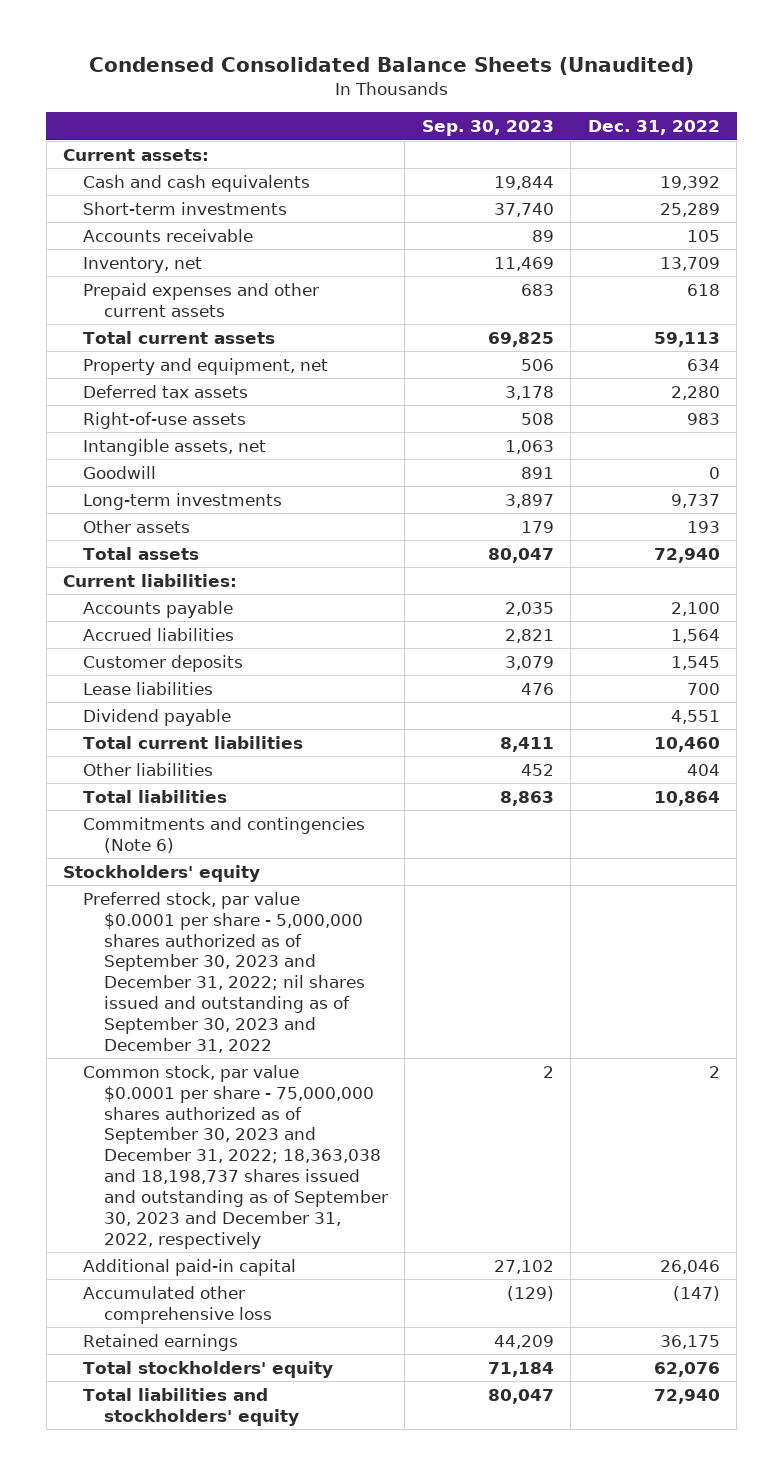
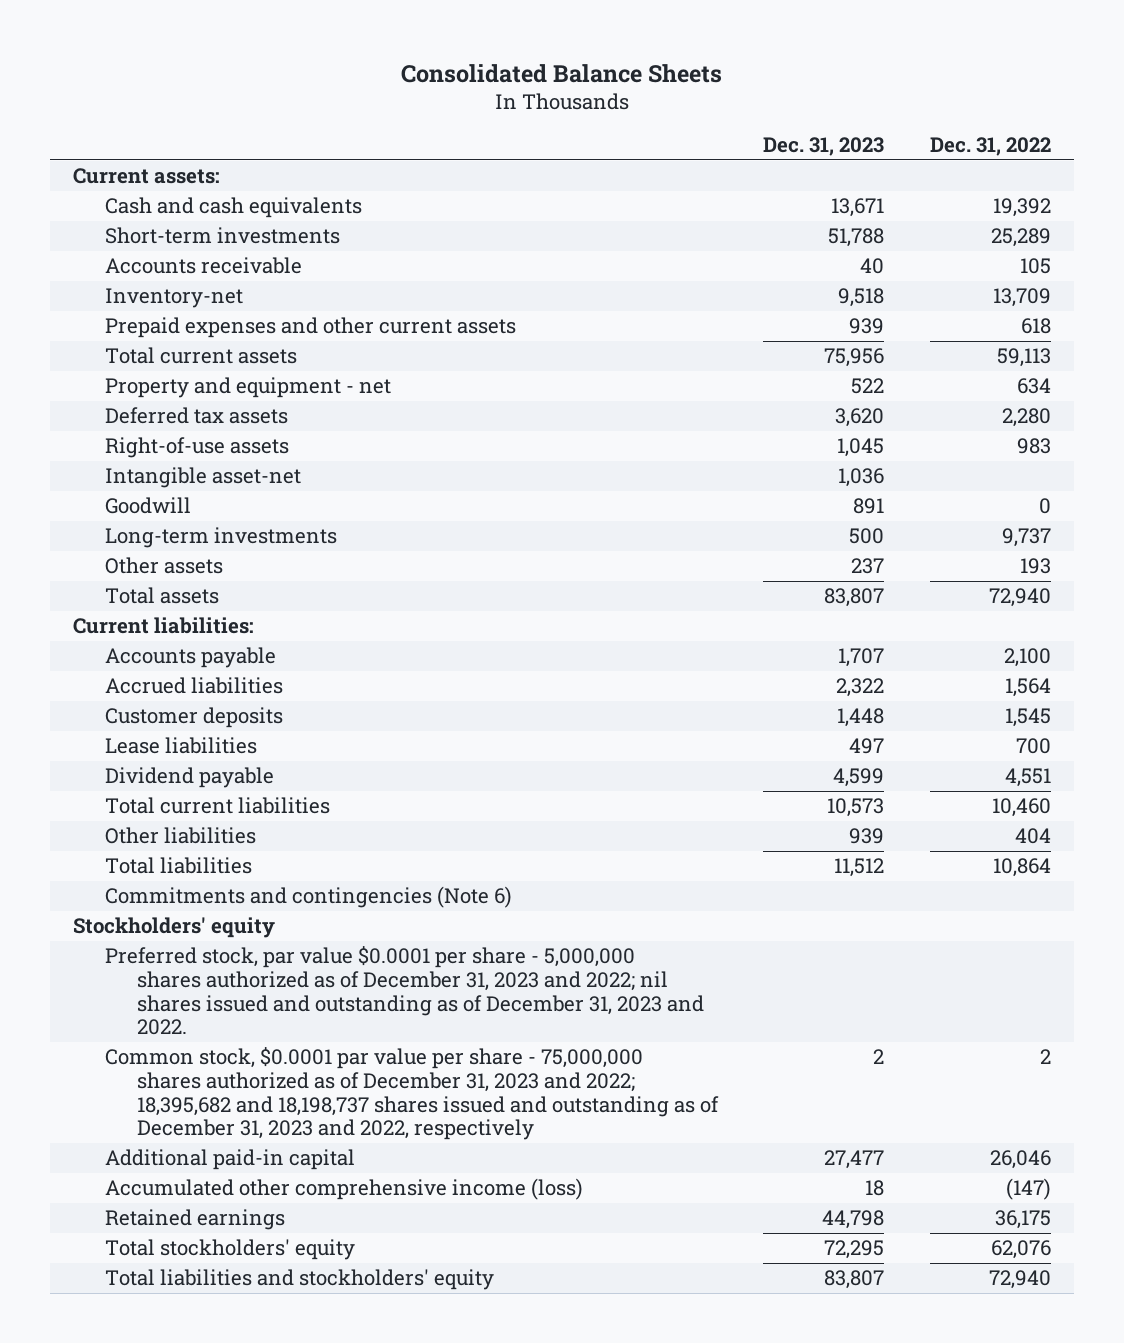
[88,57,694,76] Condensed Consolidated Balance Sheets (Unaudited) -> [400,63,722,83] Consolidated Balance Sheets
[421,120,554,137] Sep. 30, 2023 -> none
none -> [763,136,885,156] Dec. 31, 2023
[83,256,203,273] Inventory, net -> [104,288,243,309] Inventory-net
[83,357,329,375] Property and equipment, net -> [104,377,391,399] Property and equipment - net
[83,438,267,456] Intangible assets, net -> [104,467,301,489] Intangible asset-net
[83,891,365,1053] Preferred stock, par value $0.0001 per share - 5,000,000 shares authorized as of September 30, 2023 and December 31, 2022; nil shares issued and outstanding as of September 30, 2023 and December 31, 2022 -> [104,946,704,1036] Preferred stock, par value $0.0001 per share - 5,000,000 shares authorized as of December 31, 2023 and 2022; nil shares issued and outstanding as of December 31, 2023 and 2022.
[83,1064,388,1249] Common stock, par value $0.0001 per share - 75,000,000 shares authorized as of September 30, 2023 and December 31, 2022; 18,363,038 and 18,198,737 shares issued and outstanding as of September 30, 2023 and December 31, 2022, respectively -> [104,1047,719,1141] Common stock, $0.0001 par value per share - 75,000,000 shares authorized as of December 31, 2023 and 2022; 18,395,682 and 18,198,737 shares issued and outstanding as of December 31, 2023 and 2022, respectively
[83,1285,272,1324] Accumulated other comprehensive loss -> [104,1178,583,1201] Accumulated other comprehensive income (loss)

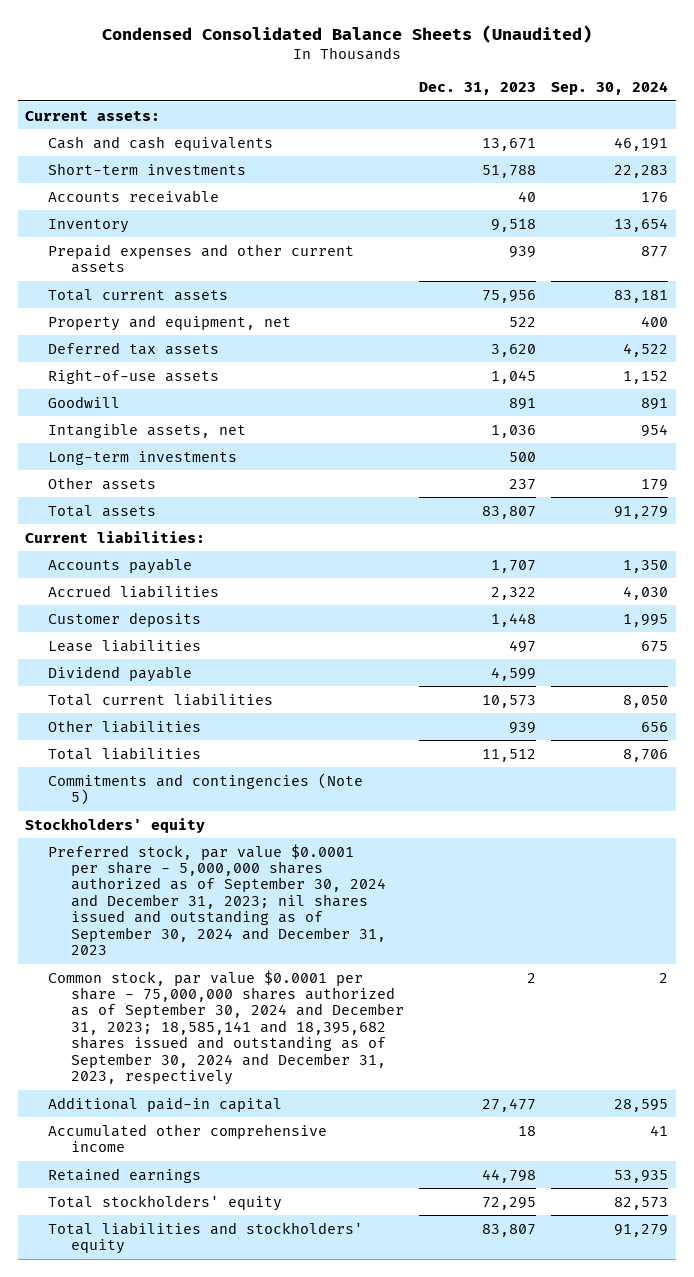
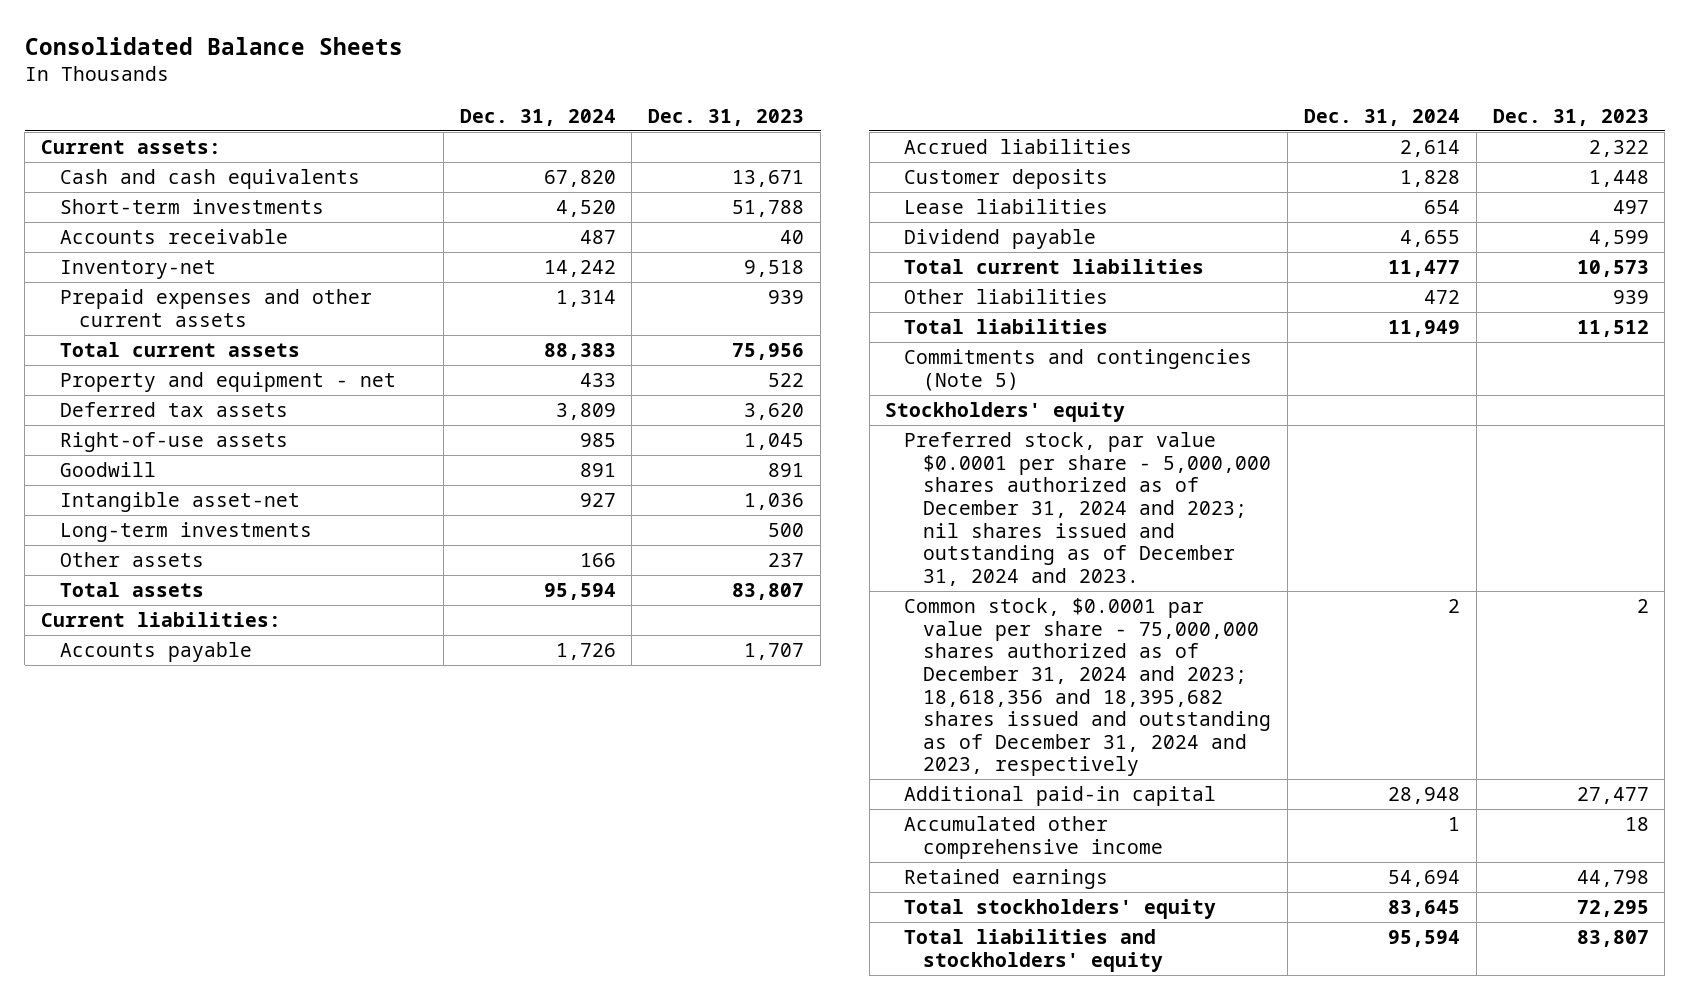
[101,25,592,44] Condensed Consolidated Balance Sheets (Unaudited) -> [24,36,403,55] Consolidated Balance Sheets
[551,81,669,96] Sep. 30, 2024 -> none
none -> [459,108,616,126] Dec. 31, 2024
[48,218,130,233] Inventory -> [59,260,216,280] Inventory-net
[48,314,292,331] Property and equipment, net -> [59,372,396,393] Property and equipment - net
[48,422,247,438] Intangible assets, net -> [59,492,300,513] Intangible asset-net
[48,843,386,956] Preferred stock, par value $0.0001 per share - 5,000,000 shares authorized as of September 30, 2024 and December 31, 2023; nil shares issued and outstanding as of September 30, 2024 and December 31, 2023 -> [904,432,1272,586] Preferred stock, par value $0.0001 per share - 5,000,000 shares authorized as of December 31, 2024 and 2023; nil shares issued and outstanding as of December 31, 2024 and 2023.
[48,969,404,1086] Common stock, par value $0.0001 per share - 75,000,000 shares authorized as of September 30, 2024 and December 31, 2023; 18,585,141 and 18,395,682 shares issued and outstanding as of September 30, 2024 and December 31, 2023, respectively -> [904,598,1272,777] Common stock, $0.0001 par value per share - 75,000,000 shares authorized as of December 31, 2024 and 2023; 18,618,356 and 18,395,682 shares issued and outstanding as of December 31, 2024 and 2023, respectively

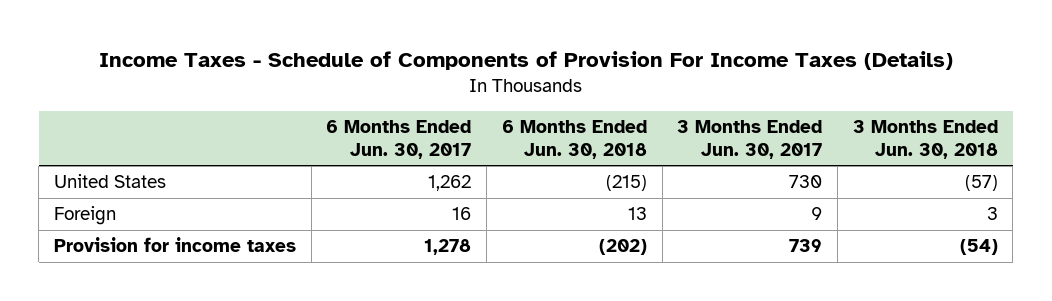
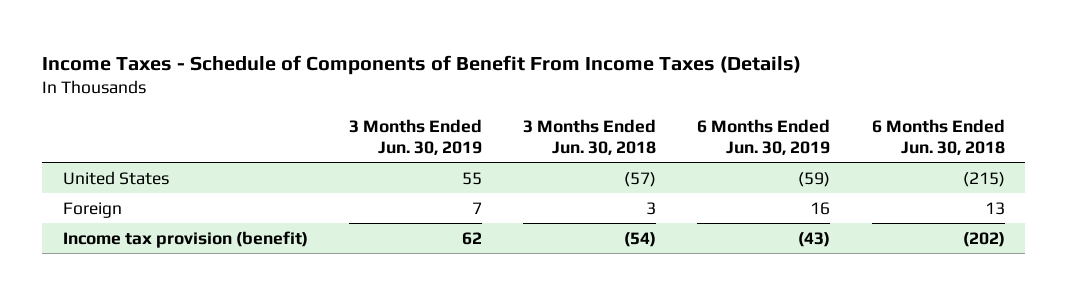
[98,51,953,71] Income Taxes - Schedule of Components of Provision For Income Taxes (Details) -> [42,54,802,75] Income Taxes - Schedule of Components of Benefit From Income Taxes (Details)
[326,119,472,159] 6 Months Ended Jun. 30, 2017 -> none
[677,119,823,159] 3 Months Ended Jun. 30, 2017 -> none
none -> [349,118,483,155] 3 Months Ended Jun. 30, 2019
none -> [697,118,831,155] 6 Months Ended Jun. 30, 2019
[53,237,296,253] Provision for income taxes -> [62,230,308,248] Income tax provision (benefit)

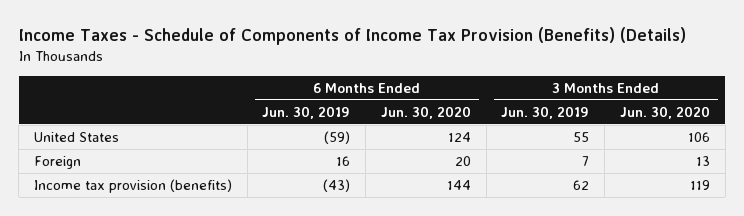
[42,54,802,75] Income Taxes - Schedule of Components of Benefit From Income Taxes (Details) -> [18,27,686,46] Income Taxes - Schedule of Components of Income Tax Provision (Benefits) (Details)
[523,118,657,155] 3 Months Ended Jun. 30, 2018 -> none
[871,118,1005,155] 6 Months Ended Jun. 30, 2018 -> none
none -> [380,105,471,119] Jun. 30, 2020
none -> [619,105,710,119] Jun. 30, 2020
[62,230,308,248] Income tax provision (benefit) -> [33,178,232,193] Income tax provision (benefits)

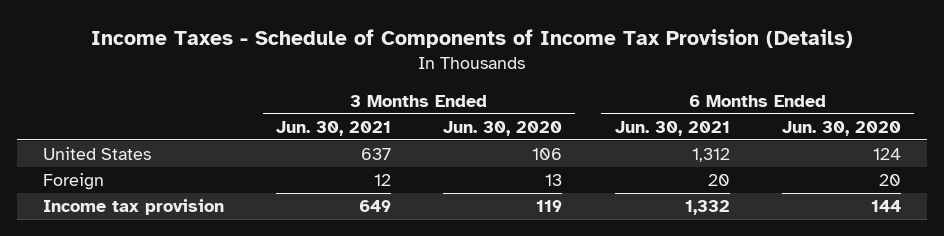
[18,27,686,46] Income Taxes - Schedule of Components of Income Tax Provision (Benefits) (Details) -> [90,28,853,48] Income Taxes - Schedule of Components of Income Tax Provision (Details)
[262,105,351,119] Jun. 30, 2019 -> none
[501,105,590,119] Jun. 30, 2019 -> none
none -> [276,120,392,136] Jun. 30, 2021
none -> [614,120,730,136] Jun. 30, 2021
[33,178,232,193] Income tax provision (benefits) -> [42,199,224,216] Income tax provision

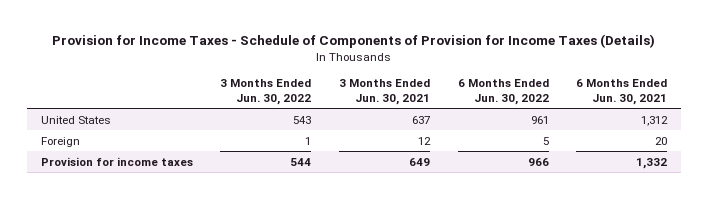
[90,28,853,48] Income Taxes - Schedule of Components of Income Tax Provision (Details) -> [52,33,656,48] Provision for Income Taxes - Schedule of Components of Provision for Income Taxes (Details)
[443,120,563,136] Jun. 30, 2020 -> none
[781,120,901,136] Jun. 30, 2020 -> none
none -> [220,79,312,105] 3 Months Ended Jun. 30, 2022
none -> [457,79,549,105] 6 Months Ended Jun. 30, 2022
[42,199,224,216] Income tax provision -> [40,156,193,166] Provision for income taxes

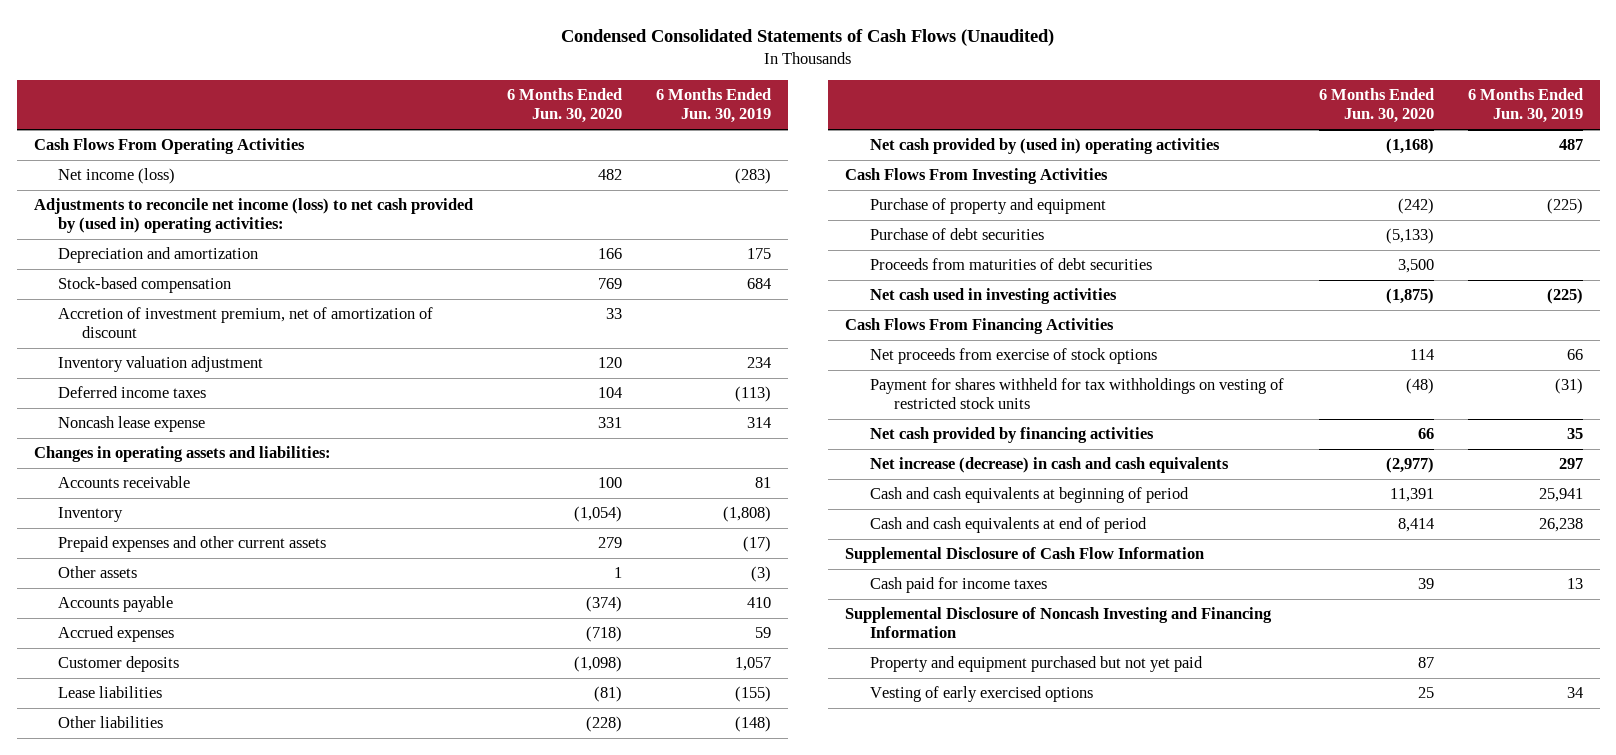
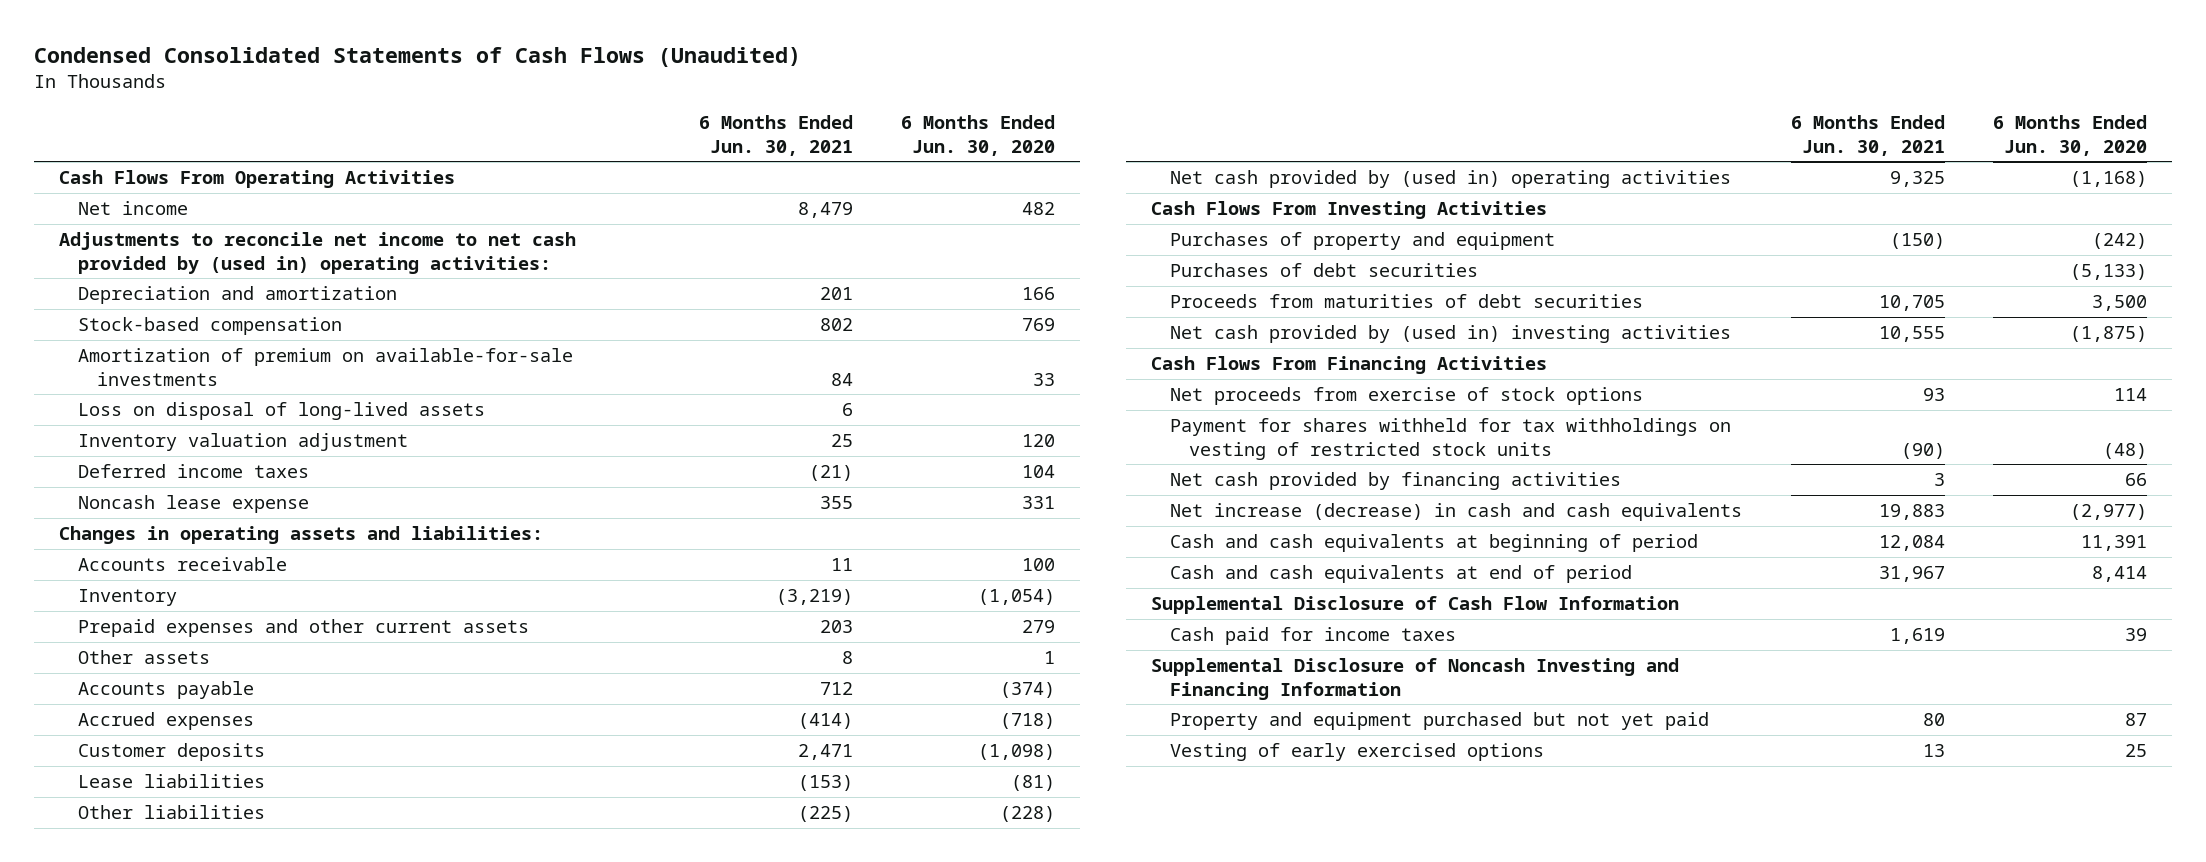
[655,88,771,124] 6 Months Ended Jun. 30, 2019 -> none
none -> [698,115,853,156] 6 Months Ended Jun. 30, 2021
[57,168,175,185] Net income (loss) -> [77,201,188,216] Net income
[33,198,473,234] Adjustments to reconcile net income (loss) to net cash provided by (used in) operating activities: -> [58,232,576,274] Adjustments to reconcile net income to net cash provided by (used in) operating activities:
[57,307,433,339] Accretion of investment premium, net of amortization of discount -> none
none -> [77,348,573,386] Amortization of premium on available-for-sale investments
none -> [77,402,485,421] Loss on disposal of long-lived assets
[869,198,1106,215] Purchase of property and equipment -> [1169,232,1555,251] Purchases of property and equipment
[869,228,1044,241] Purchase of debt securities -> [1169,263,1478,278] Purchases of debt securities
[869,288,1117,305] Net cash used in investing activities -> [1169,325,1731,344] Net cash provided by (used in) investing activities

